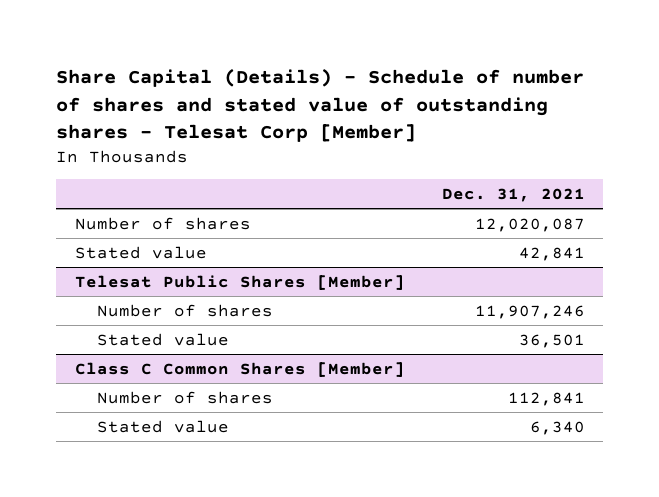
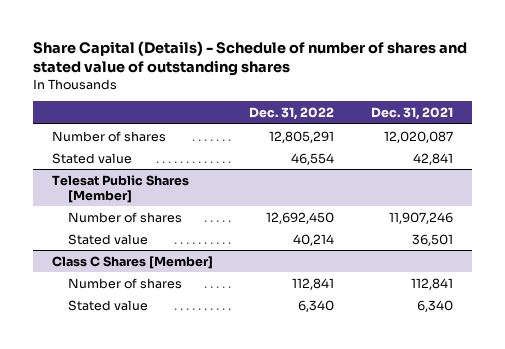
[55,69,584,143] Share Capital (Details) - Schedule of number of shares and stated value of outstanding shares - Telesat Corp [Member] -> [33,40,468,76] Share Capital (Details) - Schedule of number of shares and stated value of outstanding shares
none -> [249,106,335,120] Dec. 31, 2022
[74,361,405,377] Class C Common Shares [Member] -> [51,255,213,269] Class C Shares [Member]

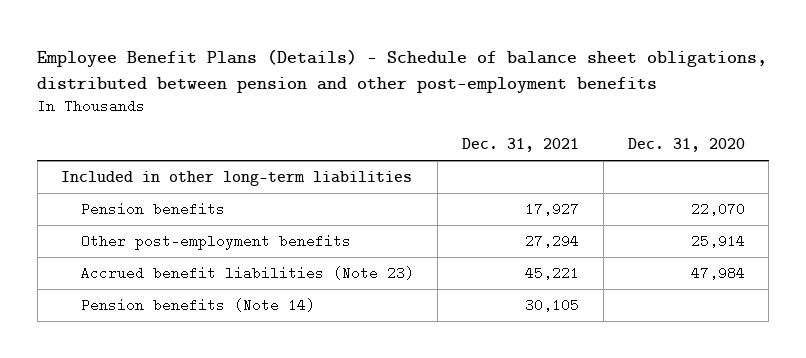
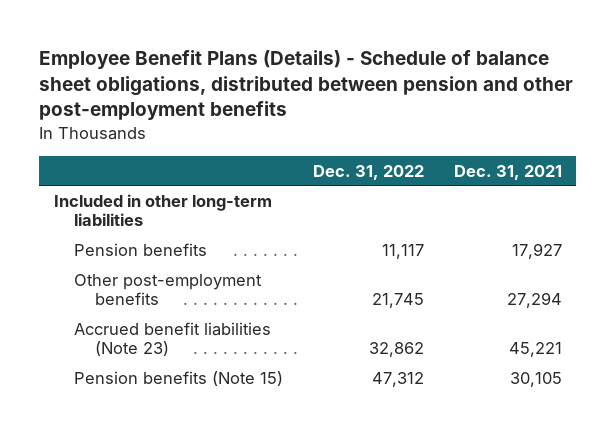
[627,138,745,153] Dec. 31, 2020 -> none
none -> [312,164,424,180] Dec. 31, 2022
[80,298,315,313] Pension benefits (Note 14) -> [74,370,284,386] Pension benefits (Note 15)

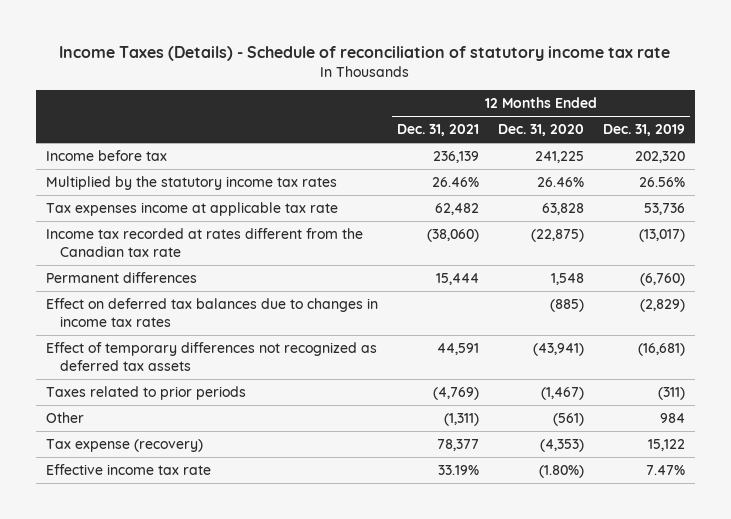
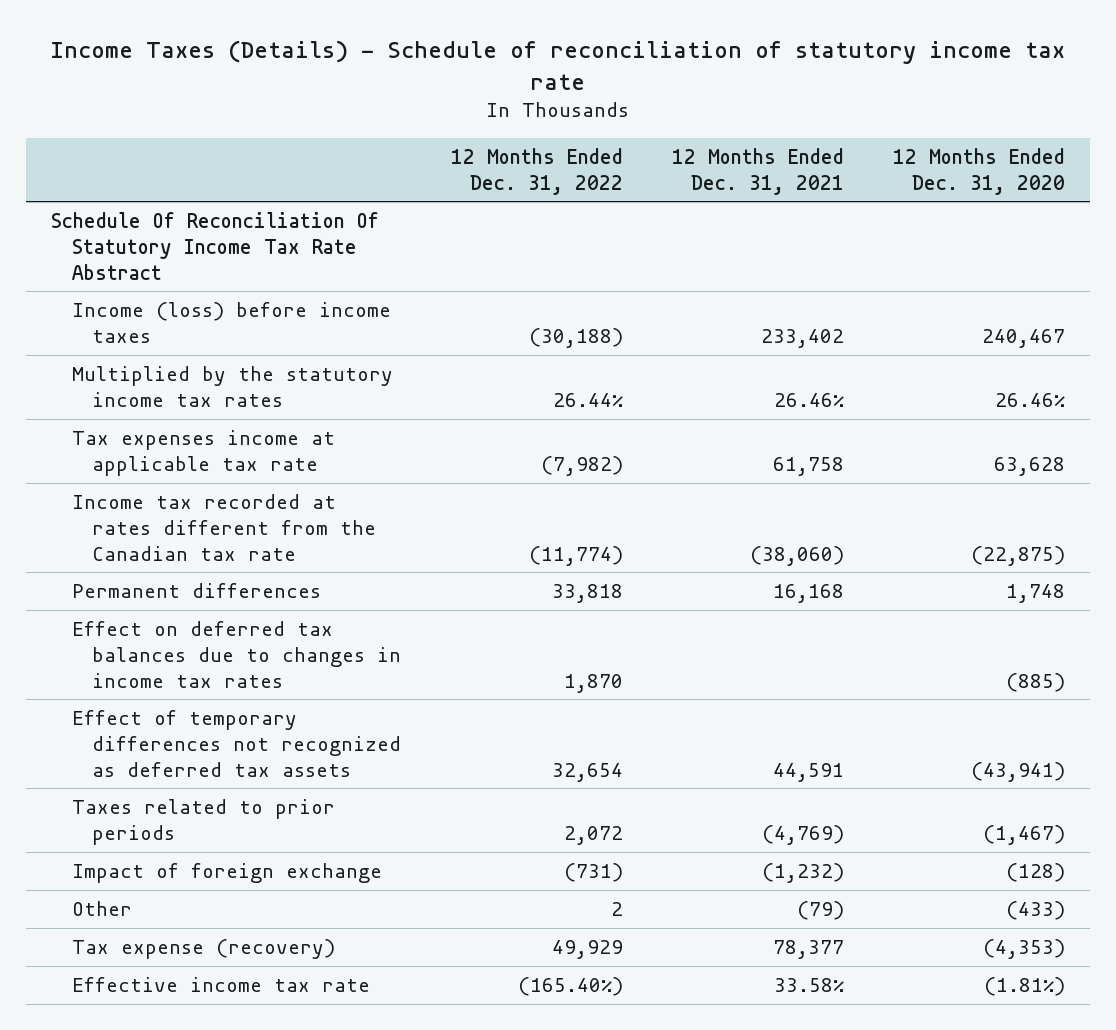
[603,124,686,137] Dec. 31, 2019 -> none
none -> [450,147,623,195] 12 Months Ended Dec. 31, 2022
none -> [50,211,379,280] Schedule Of Reconciliation Of Statutory Income Tax Rate Abstract
[45,149,167,161] Income before tax -> [71,301,391,343] Income (loss) before income taxes
[432,150,479,163] 236,139 -> [760,328,844,348] 233,402
[534,150,584,163] 241,225 -> [982,328,1066,348] 240,467
[434,202,479,215] 62,482 -> [772,456,844,476] 61,758
[541,202,584,215] 63,828 -> [994,456,1066,476] 63,628
[435,272,479,285] 15,444 -> [772,583,844,603] 16,168
[550,272,584,285] 1,548 -> [1006,583,1066,603] 1,748
none -> [71,862,382,883] Impact of foreign exchange
[443,412,479,426] (1,311) -> [796,900,844,920] (79)
[552,412,584,426] (561) -> [1006,900,1066,920] (433)
[437,464,479,475] 33.19% -> [773,977,844,992] 33.58%
[538,464,584,478] (1.80%) -> [984,976,1066,996] (1.81%)

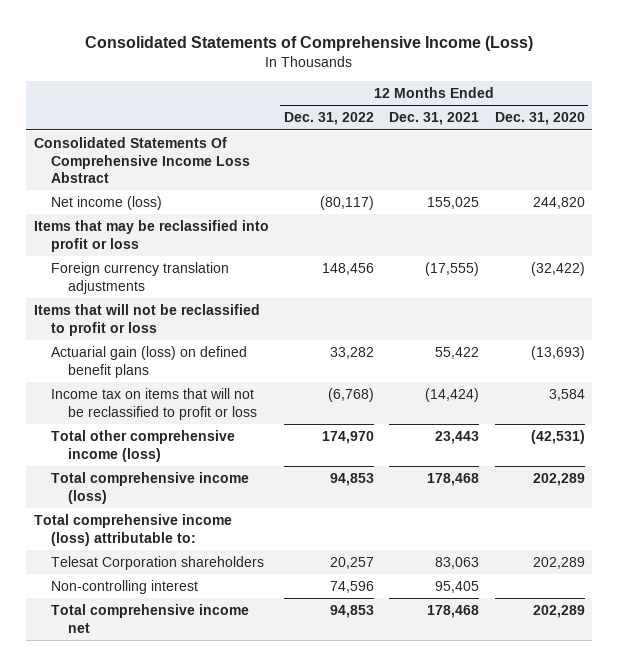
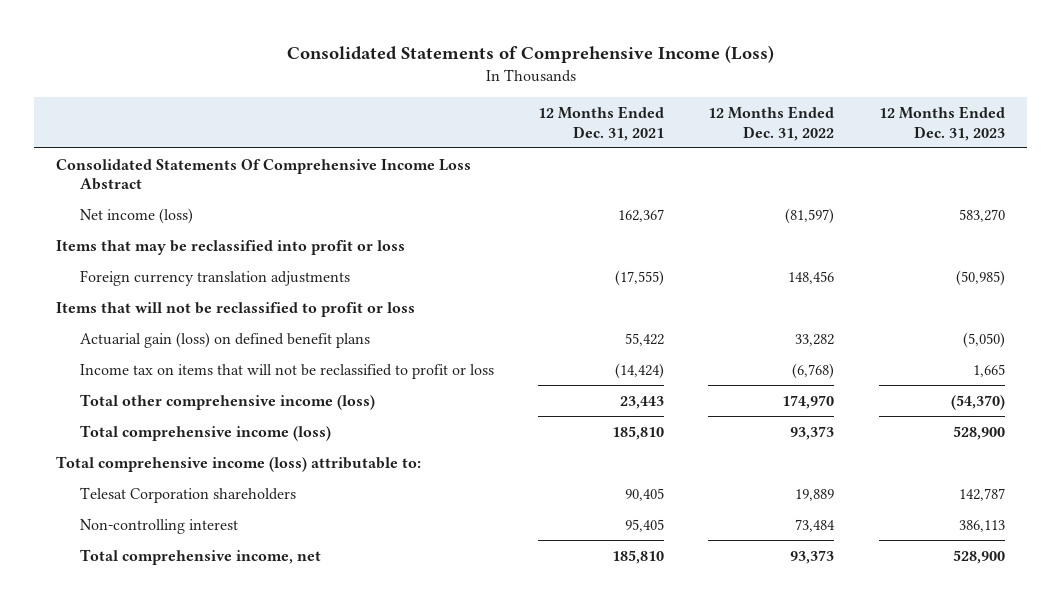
[494,112,585,126] Dec. 31, 2020 -> none
none -> [878,105,1005,141] 12 Months Ended Dec. 31, 2023
[320,196,375,211] (80,117) -> [785,207,835,224] (81,597)
[427,197,480,210] 155,025 -> [618,208,665,222] 162,367
[330,473,375,487] 94,853 -> [790,425,835,440] 93,373
[427,473,480,487] 178,468 -> [612,425,665,440] 185,810
[330,557,375,570] 20,257 -> [795,488,835,501] 19,889
[435,557,480,570] 83,063 -> [625,487,665,501] 90,405
[330,581,375,594] 74,596 -> [795,518,836,532] 73,484
[50,604,249,633] Total comprehensive income net -> [79,548,321,565] Total comprehensive income, net
[330,605,375,619] 94,853 -> [790,549,835,564] 93,373
[427,605,480,619] 178,468 -> [612,549,665,564] 185,810

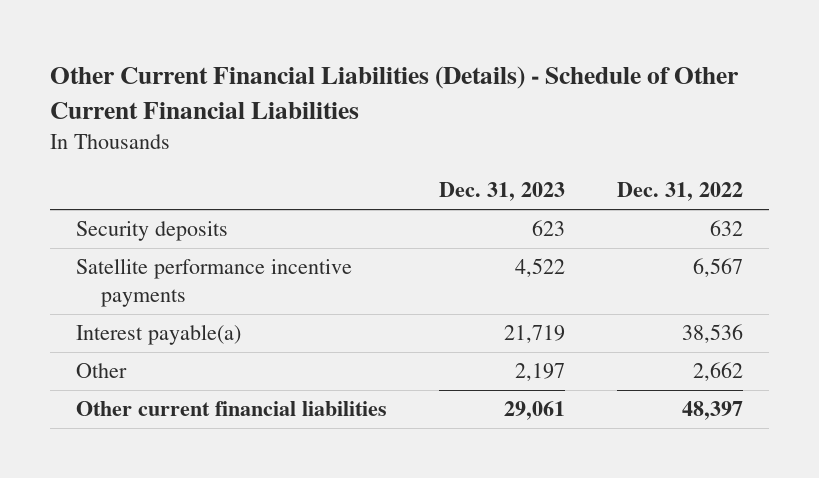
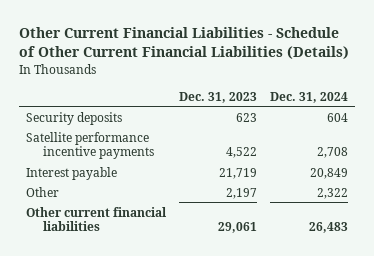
[49,66,739,119] Other Current Financial Liabilities (Details) - Schedule of Other Current Financial Liabilities -> [19,27,350,60] Other Current Financial Liabilities - Schedule of Other Current Financial Liabilities (Details)
[616,182,743,202] Dec. 31, 2022 -> none
none -> [270,91,349,103] Dec. 31, 2024
[75,324,241,346] Interest payable(a) -> [25,166,117,180] Interest payable

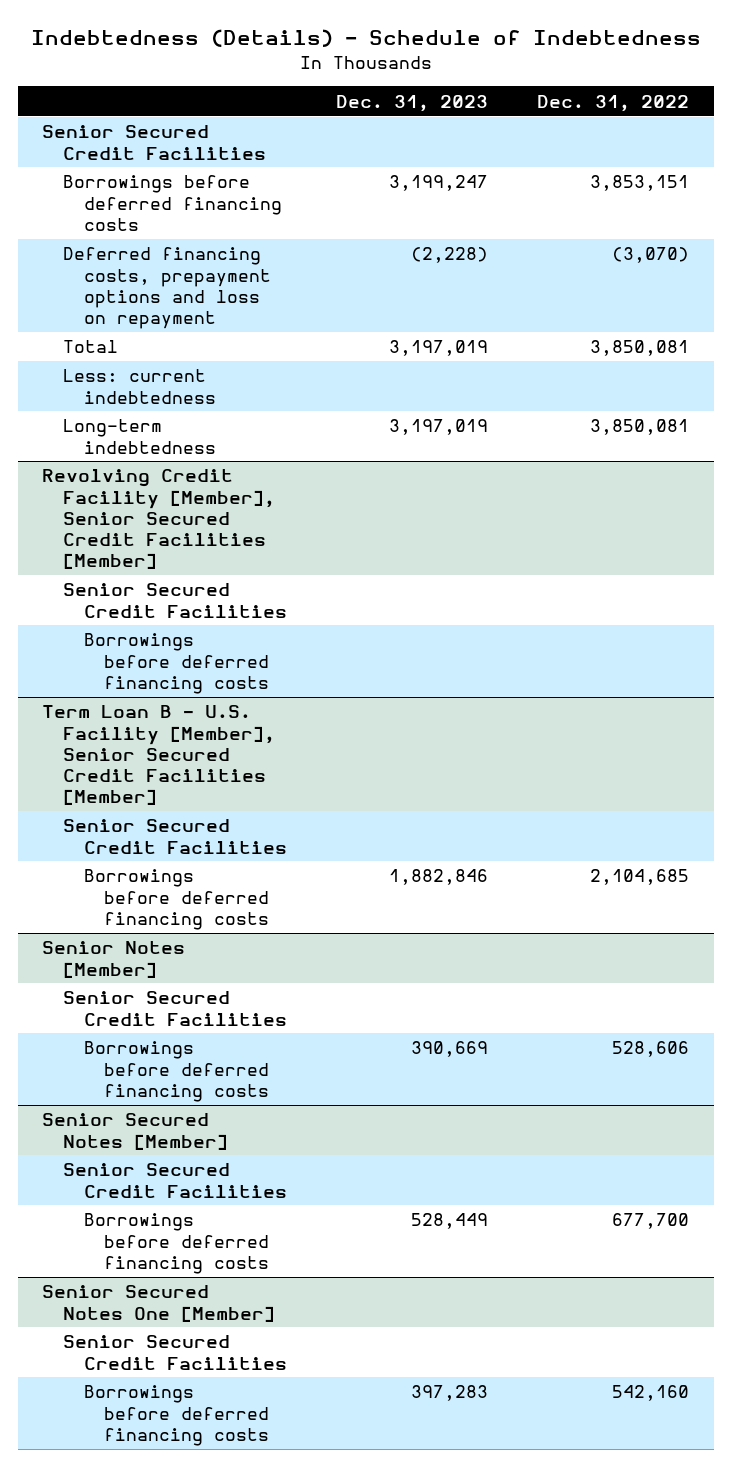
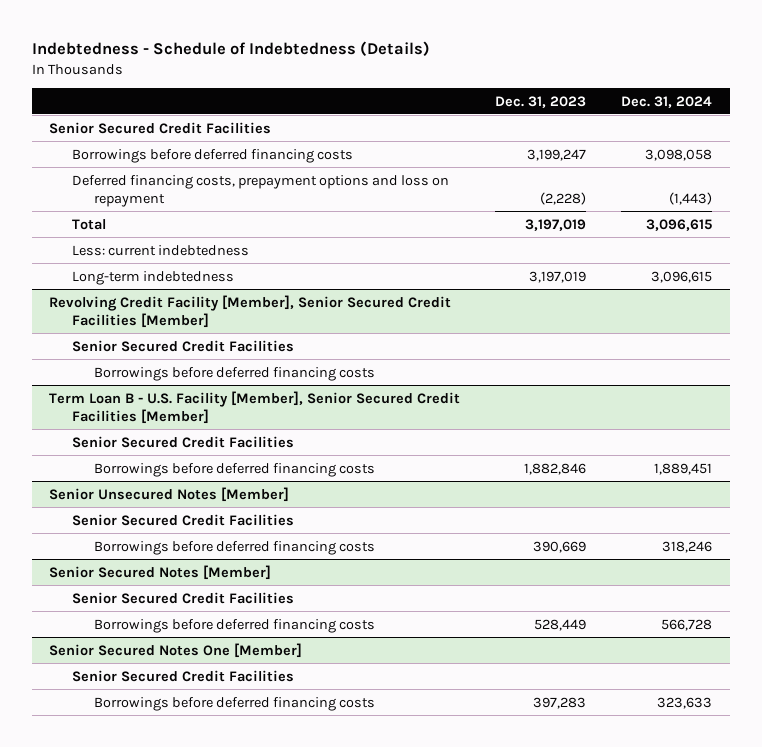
[30,29,701,48] Indebtedness (Details) - Schedule of Indebtedness -> [31,41,430,57] Indebtedness - Schedule of Indebtedness (Details)
[537,94,690,112] Dec. 31, 2022 -> none
none -> [621,95,713,108] Dec. 31, 2024
[42,941,186,978] Senior Notes [Member] -> [49,486,290,502] Senior Unsecured Notes [Member]

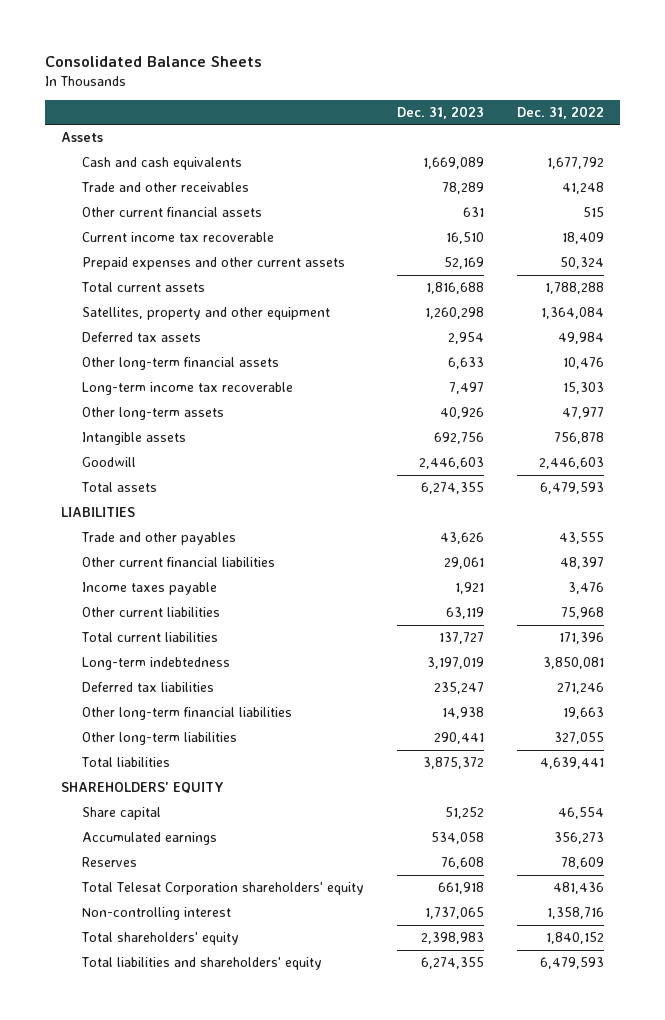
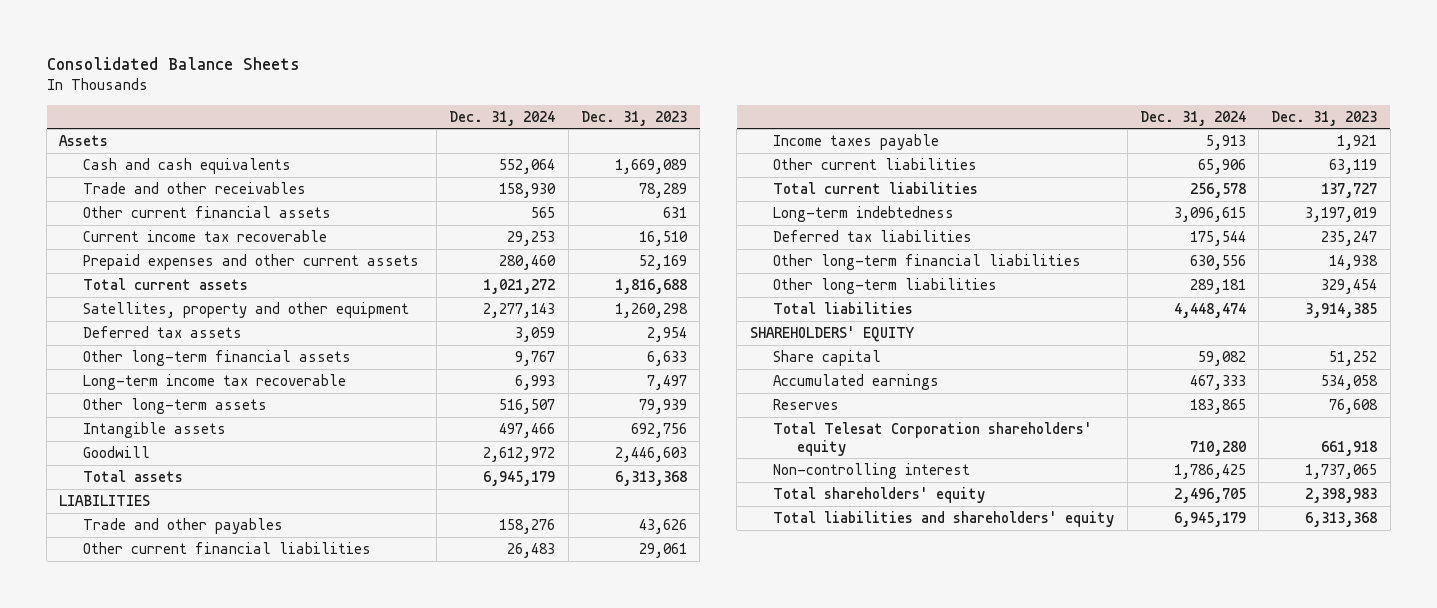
[516,105,604,119] Dec. 31, 2022 -> none
none -> [449,110,556,126] Dec. 31, 2024
[439,407,484,420] 40,926 -> [639,399,688,415] 79,939
[420,482,484,495] 6,274,355 -> [615,471,688,487] 6,313,368
[433,732,484,745] 290,441 -> [1321,279,1378,295] 329,454
[422,757,484,770] 3,875,372 -> [1305,303,1378,319] 3,914,385
[420,957,484,970] 6,274,355 -> [1305,512,1378,528] 6,313,368

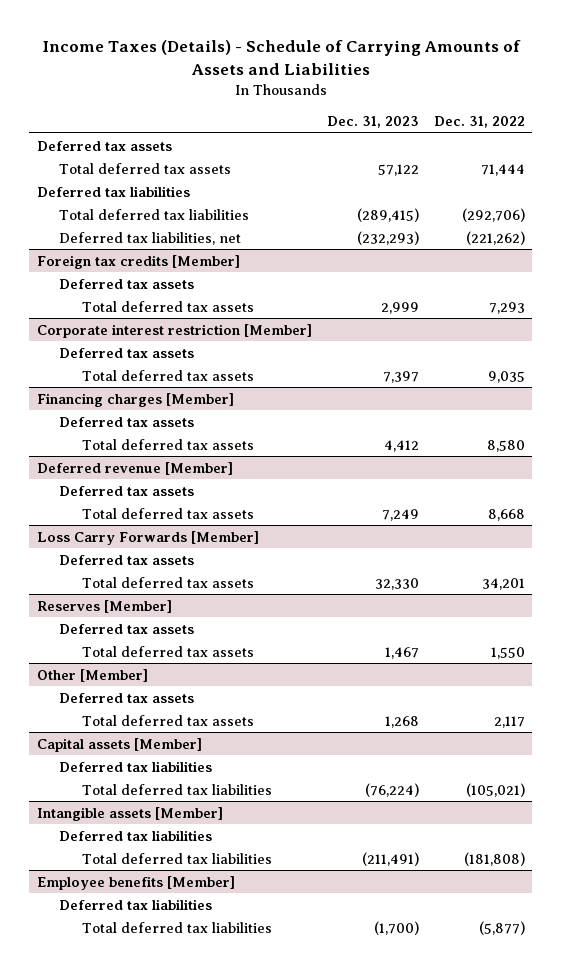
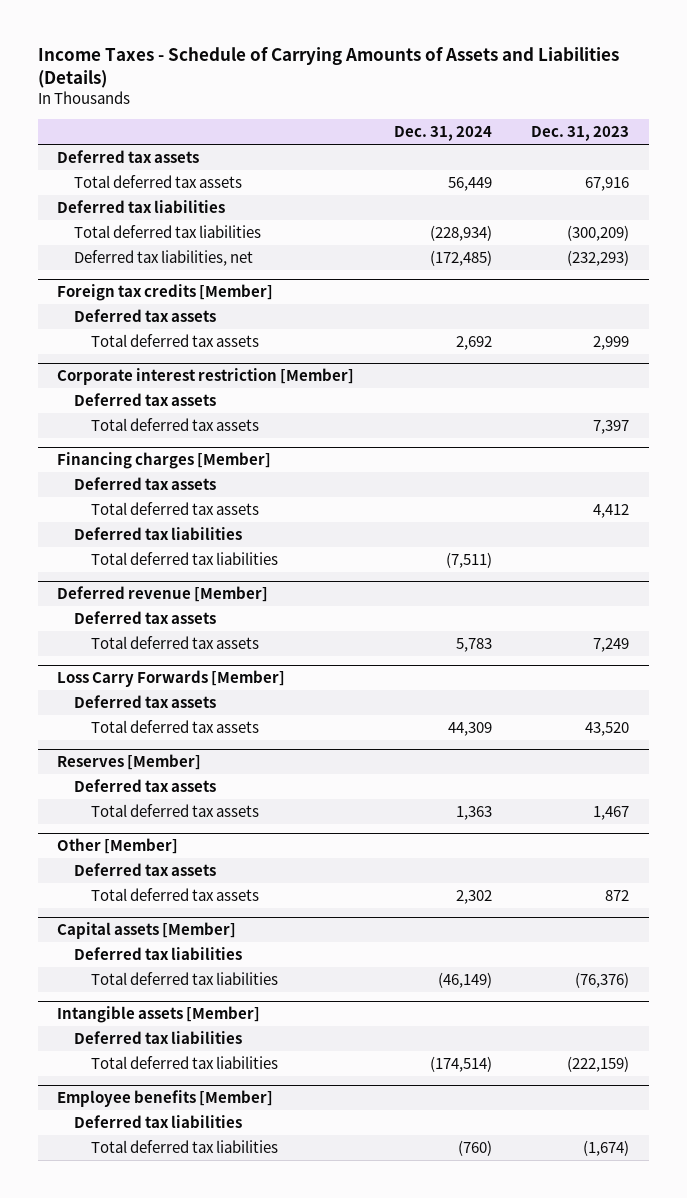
[41,40,521,76] Income Taxes (Details) - Schedule of Carrying Amounts of Assets and Liabilities -> [37,46,619,89] Income Taxes - Schedule of Carrying Amounts of Assets and Liabilities (Details)
[433,116,525,129] Dec. 31, 2022 -> none
none -> [393,126,492,142] Dec. 31, 2024
[377,163,419,176] 57,122 -> [585,176,630,191] 67,916
[356,207,419,222] (289,415) -> [567,224,630,241] (300,209)
none -> [74,526,243,540] Deferred tax liabilities
none -> [90,551,278,565] Total deferred tax liabilities
[374,577,419,590] 32,330 -> [585,721,630,736] 43,520
[384,715,419,728] 1,268 -> [605,889,630,901] 872
[364,782,419,797] (76,224) -> [575,971,630,988] (76,376)
[361,851,419,866] (211,491) -> [567,1055,630,1072] (222,159)
[373,920,419,935] (1,700) -> [583,1139,630,1156] (1,674)

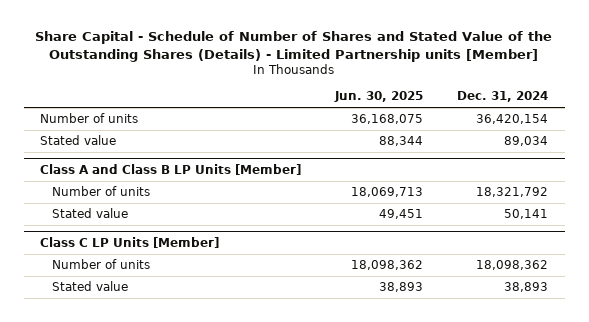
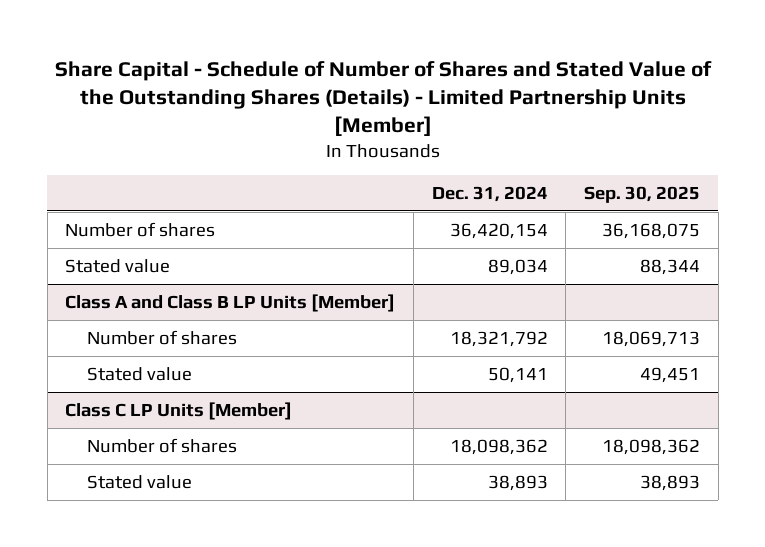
[35,31,553,62] Share Capital - Schedule of Number of Shares and Stated Value of the Outstanding Shares (Details) - Limited Partnership units [Member] -> [54,60,712,137] Share Capital - Schedule of Number of Shares and Stated Value of the Outstanding Shares (Details) - Limited Partnership Units [Member]
[334,91,424,103] Jun. 30, 2025 -> none
none -> [584,186,701,204] Sep. 30, 2025
[40,113,139,124] Number of units -> [65,221,216,237] Number of shares
[51,186,150,197] Number of units -> [87,329,238,345] Number of shares
[51,259,150,270] Number of units -> [87,437,238,453] Number of shares

